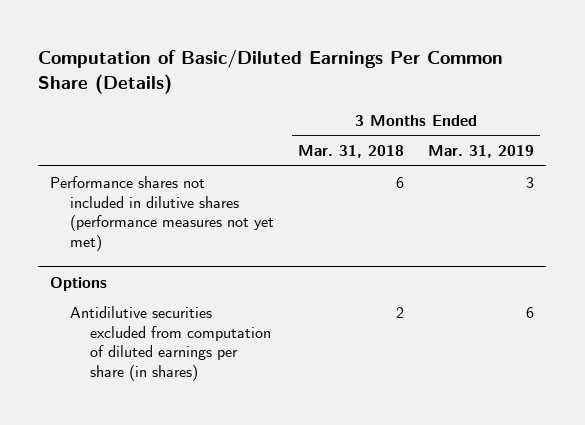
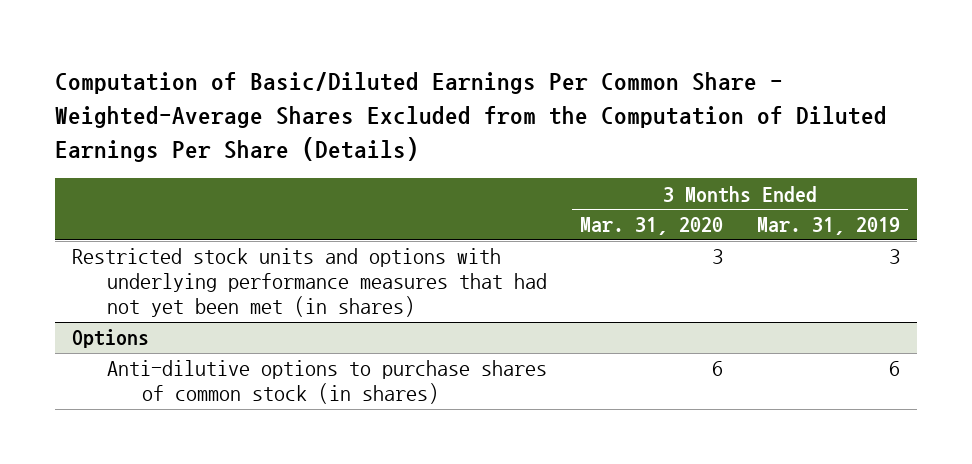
[38,48,504,94] Computation of Basic/Diluted Earnings Per Common Share (Details) -> [55,72,888,162] Computation of Basic/Diluted Earnings Per Common Share - Weighted-Average Shares Excluded from the Computation of Diluted Earnings Per Share (Details)
[298,145,405,159] Mar. 31, 2018 -> none
none -> [580,217,724,236] Mar. 31, 2020
[50,175,275,252] Performance shares not included in dilutive shares (performance measures not yet met) -> [72,248,547,318] Restricted stock units and options with underlying performance measures that had not yet been met (in shares)
[70,305,272,382] Antidilutive securities excluded from computation of diluted earnings per share (in shares) -> [106,360,547,405] Anti-dilutive options to purchase shares of common stock (in shares)

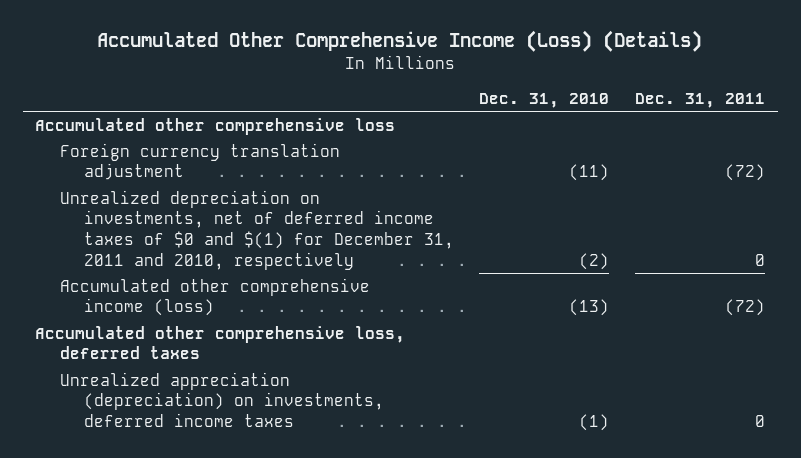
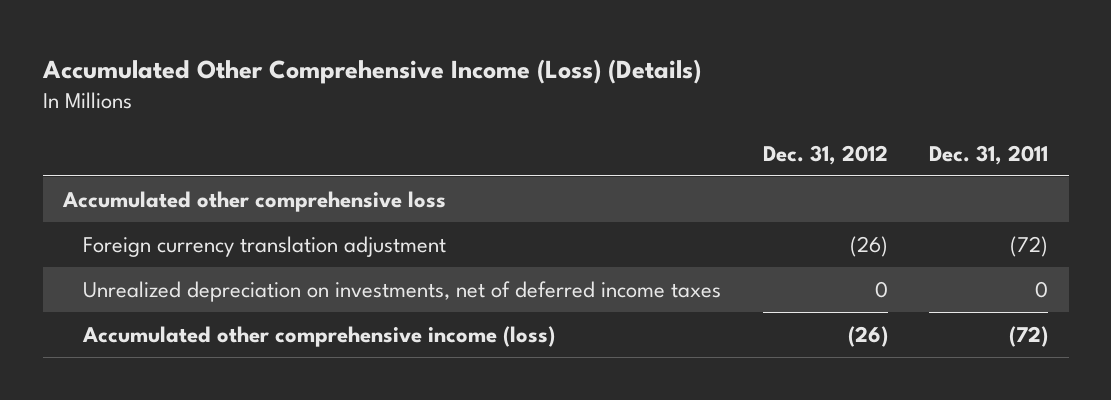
[479,92,610,108] Dec. 31, 2010 -> none
none -> [762,144,888,165] Dec. 31, 2012
[59,189,454,270] Unrealized depreciation on investments, net of deferred income taxes of $0 and $(1) for December 31, 2011 and 2010, respectively -> [83,280,722,302] Unrealized depreciation on investments, net of deferred income taxes
[35,325,406,360] Accumulated other comprehensive loss, deferred taxes -> none
[59,371,384,427] Unrealized appreciation (depreciation) on investments, deferred income taxes -> none

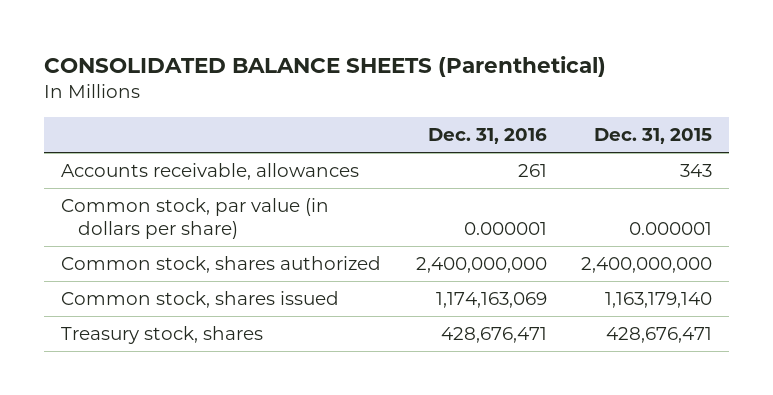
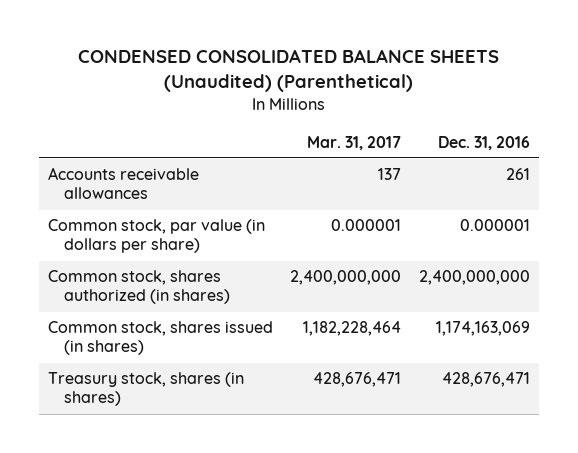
[44,56,607,78] CONSOLIDATED BALANCE SHEETS (Parenthetical) -> [77,49,499,93] CONDENSED CONSOLIDATED BALANCE SHEETS (Unaudited) (Parenthetical)
[593,128,712,145] Dec. 31, 2015 -> none
none -> [307,135,402,150] Mar. 31, 2017
[61,163,360,181] Accounts receivable, allowances -> [47,167,199,200] Accounts receivable allowances
[61,256,382,274] Common stock, shares authorized -> [47,270,230,305] Common stock, shares authorized (in shares)
[61,291,340,309] Common stock, shares issued -> [47,321,273,356] Common stock, shares issued (in shares)
[61,326,264,345] Treasury stock, shares -> [47,372,244,407] Treasury stock, shares (in shares)

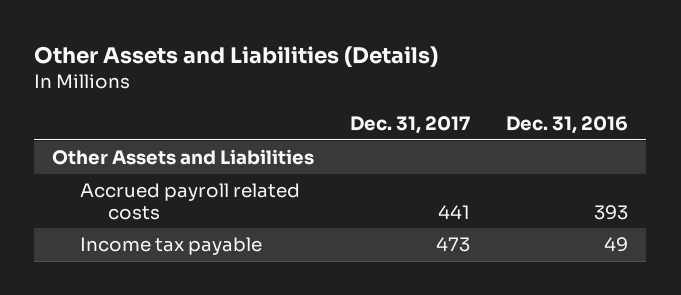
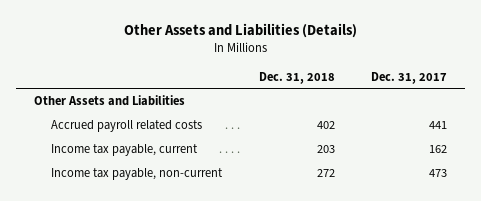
[506,116,629,135] Dec. 31, 2016 -> none
none -> [258,71,335,84] Dec. 31, 2018
none -> [51,144,199,157] Income tax payable, current
[80,237,263,256] Income tax payable -> [51,168,224,181] Income tax payable, non-current

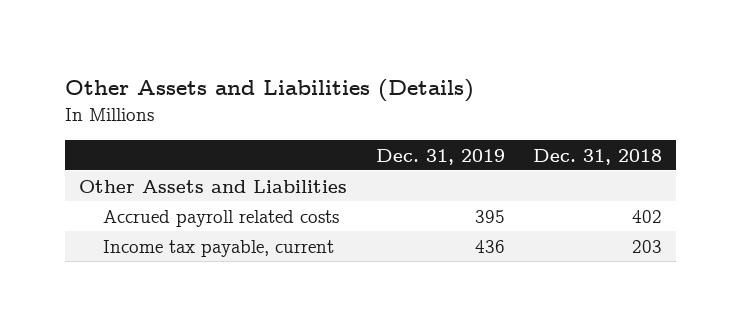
[371,71,448,84] Dec. 31, 2017 -> none
none -> [375,148,505,165] Dec. 31, 2019
[51,168,224,181] Income tax payable, non-current -> none

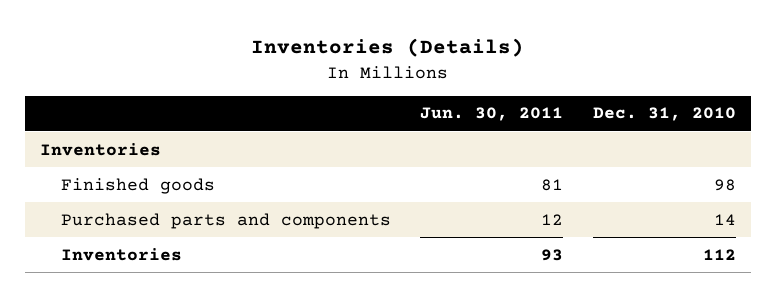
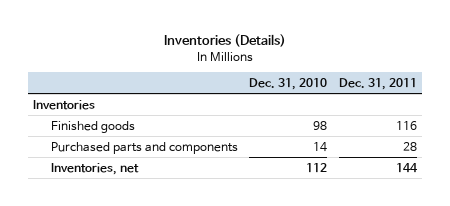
[420,107,564,122] Jun. 30, 2011 -> none
none -> [338,77,417,90] Dec. 31, 2011
[60,247,182,261] Inventories -> [50,162,139,175] Inventories, net

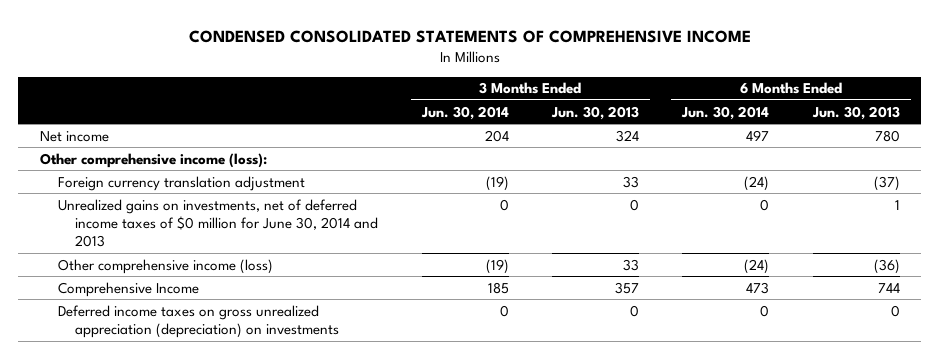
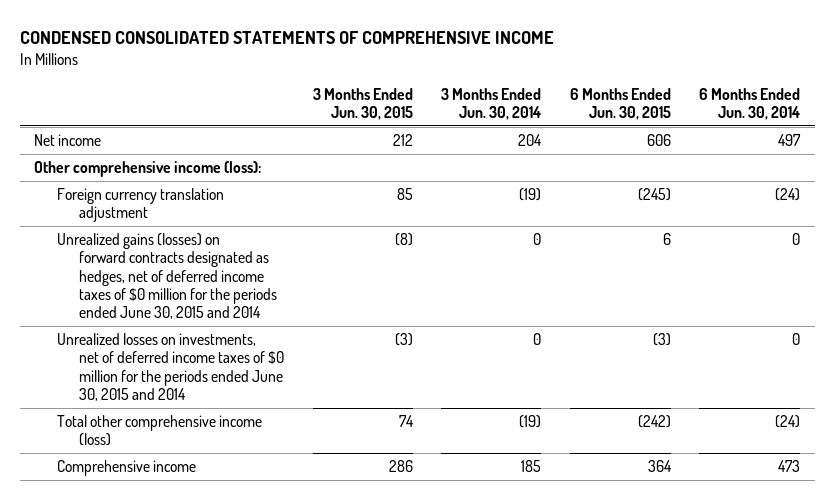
[550,105,639,120] Jun. 30, 2013 -> none
[811,105,900,120] Jun. 30, 2013 -> none
none -> [312,87,413,120] 3 Months Ended Jun. 30, 2015
none -> [569,87,671,120] 6 Months Ended Jun. 30, 2015
[57,304,340,338] Deferred income taxes on gross unrealized appreciation (depreciation) on investments -> none
none -> [56,233,278,320] Unrealized gains (losses) on forward contracts designated as hedges, net of deferred income taxes of $0 million for the periods ended June 30, 2015 and 2014
[57,198,379,248] Unrealized gains on investments, net of deferred income taxes of $0 million for June 30, 2014 and 2013 -> [56,333,285,401] Unrealized losses on investments, net of deferred income taxes of $0 million for the periods ended June 30, 2015 and 2014
[57,258,273,274] Other comprehensive income (loss) -> [56,415,262,447] Total other comprehensive income (loss)
[57,281,199,297] Comprehensive Income -> [56,460,196,477] Comprehensive income

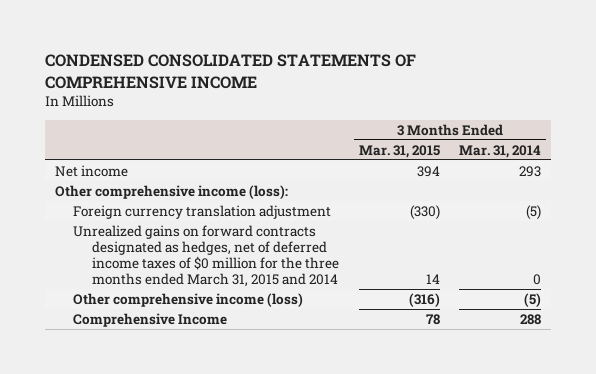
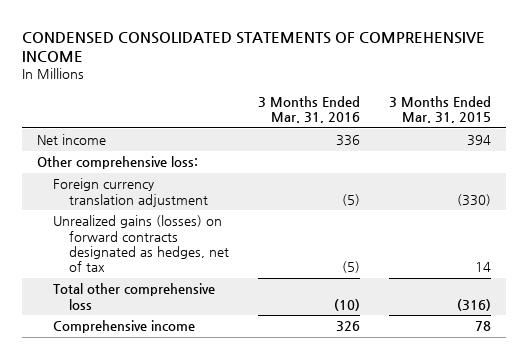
[459,144,542,158] Mar. 31, 2014 -> none
none -> [258,95,361,124] 3 Months Ended Mar. 31, 2016
[54,184,288,199] Other comprehensive income (loss): -> [36,156,198,170] Other comprehensive loss:
[73,224,339,287] Unrealized gains on forward contracts designated as hedges, net of deferred income taxes of $0 million for the three months ended March 31, 2015 and 2014 -> [52,215,230,273] Unrealized gains (losses) on forward contracts designated as hedges, net of tax
[73,292,304,307] Other comprehensive income (loss) -> [52,283,215,310] Total other comprehensive loss
[73,312,228,327] Comprehensive Income -> [52,320,195,334] Comprehensive income

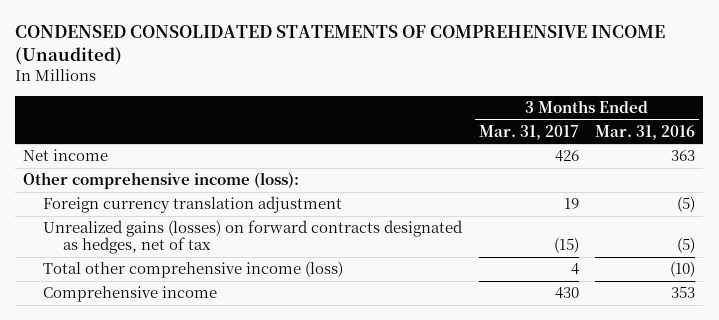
[22,31,486,63] CONDENSED CONSOLIDATED STATEMENTS OF COMPREHENSIVE INCOME -> [15,25,666,66] CONDENSED CONSOLIDATED STATEMENTS OF COMPREHENSIVE INCOME (Unaudited)
[389,95,492,124] 3 Months Ended Mar. 31, 2015 -> none
none -> [478,124,579,140] Mar. 31, 2017
[336,135,361,147] 336 -> [671,150,696,162] 363
[36,156,198,170] Other comprehensive loss: -> [23,172,300,190] Other comprehensive income (loss):
[52,283,215,310] Total other comprehensive loss -> [43,261,344,279] Total other comprehensive income (loss)
[336,321,361,332] 326 -> [671,286,696,299] 353

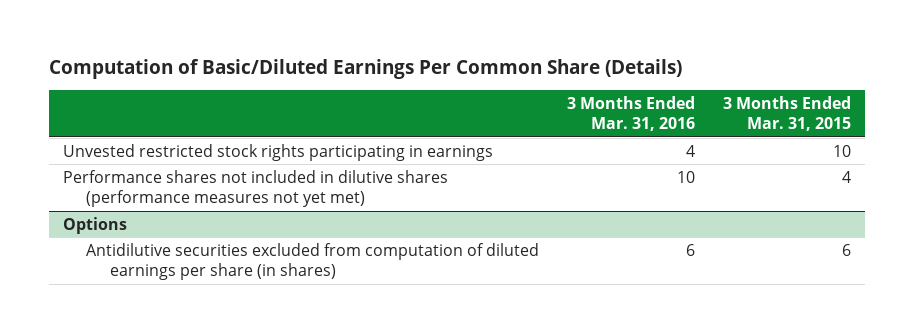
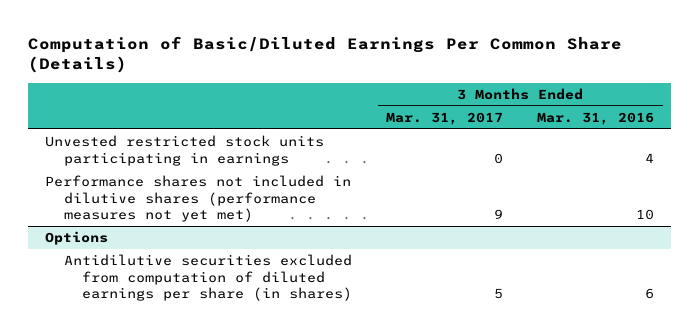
[722,95,851,132] 3 Months Ended Mar. 31, 2015 -> none
none -> [386,111,504,125] Mar. 31, 2017
[63,143,494,161] Unvested restricted stock rights participating in earnings -> [45,135,325,166] Unvested restricted stock units participating in earnings

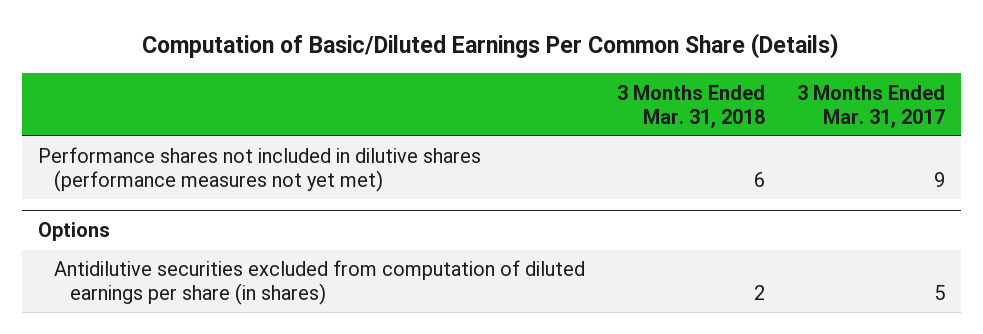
[537,111,655,125] Mar. 31, 2016 -> none
none -> [616,84,765,128] 3 Months Ended Mar. 31, 2018
[45,135,325,166] Unvested restricted stock units participating in earnings -> none

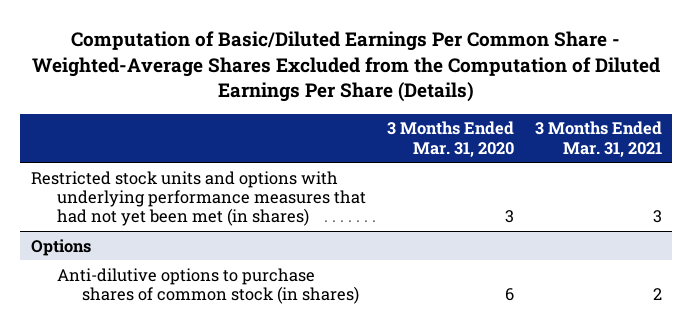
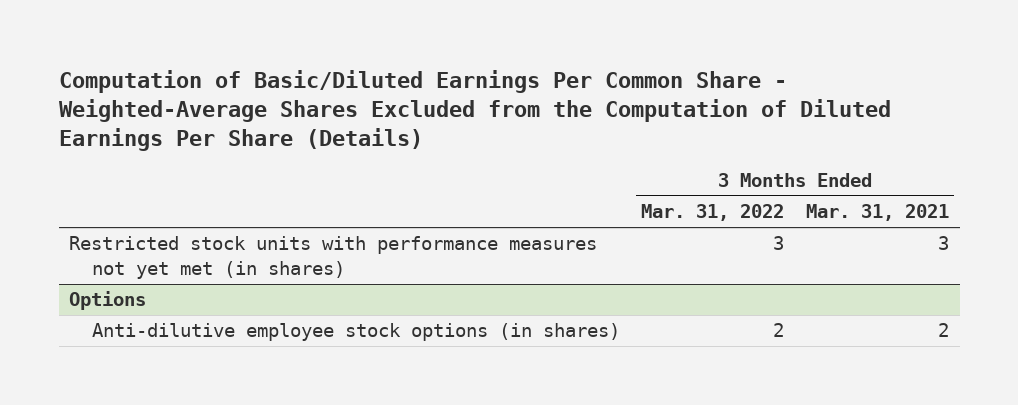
[386,121,514,157] 3 Months Ended Mar. 31, 2020 -> none
none -> [641,204,785,222] Mar. 31, 2022
[30,170,366,226] Restricted stock units and options with underlying performance measures that had not yet been met (in shares) -> [69,236,598,279] Restricted stock units with performance measures not yet met (in shares)
[56,267,360,304] Anti-dilutive options to purchase shares of common stock (in shares) -> [91,323,620,342] Anti-dilutive employee stock options (in shares)

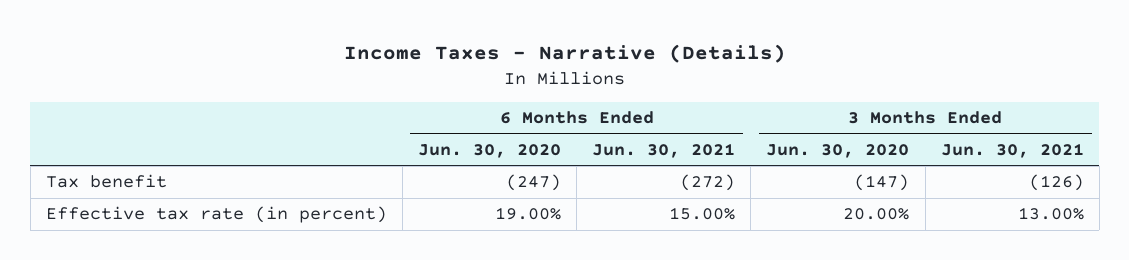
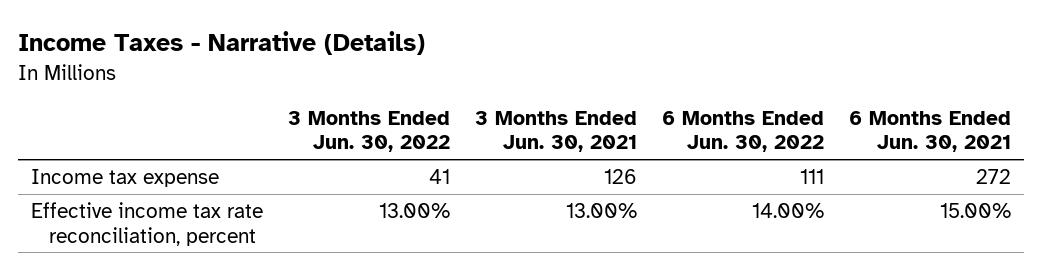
[417,143,561,158] Jun. 30, 2020 -> none
[766,143,910,158] Jun. 30, 2020 -> none
none -> [288,111,451,153] 3 Months Ended Jun. 30, 2022
none -> [662,111,825,153] 6 Months Ended Jun. 30, 2022
[45,174,167,189] Tax benefit -> [30,169,219,188] Income tax expense
[680,174,736,192] (272) -> [976,169,1012,185] 272
[1028,174,1084,192] (126) -> [604,169,638,185] 126
[45,206,387,224] Effective tax rate (in percent) -> [30,202,263,246] Effective income tax rate reconciliation, percent

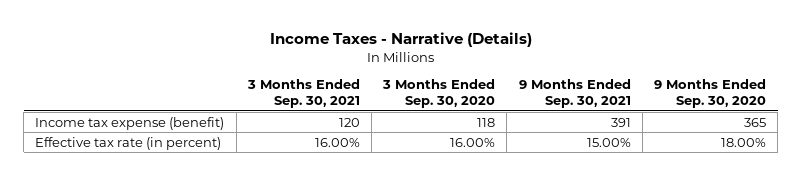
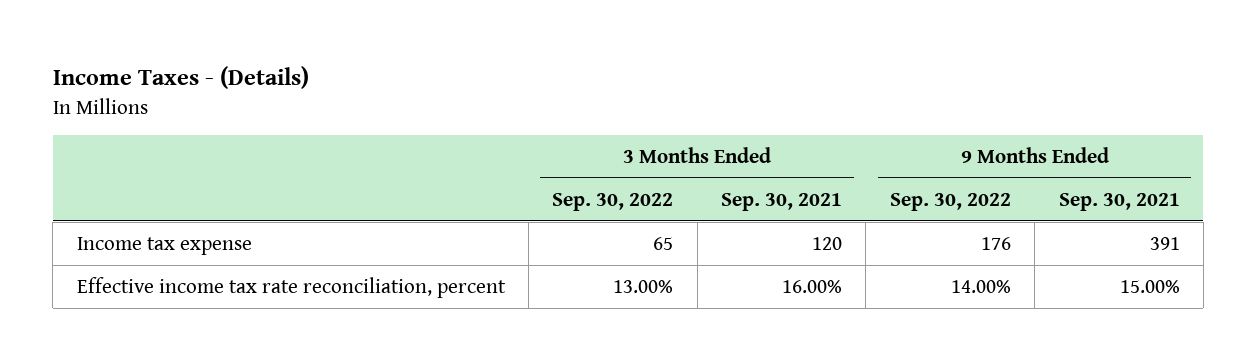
[269,31,532,47] Income Taxes - Narrative (Details) -> [52,66,309,90] Income Taxes - (Details)
[382,79,496,109] 3 Months Ended Sep. 30, 2020 -> none
[653,79,766,109] 9 Months Ended Sep. 30, 2020 -> none
none -> [552,192,674,211] Sep. 30, 2022
none -> [889,192,1011,211] Sep. 30, 2022
[35,116,225,130] Income tax expense (benefit) -> [76,236,252,255] Income tax expense
[35,136,222,150] Effective tax rate (in percent) -> [76,276,506,298] Effective income tax rate reconciliation, percent

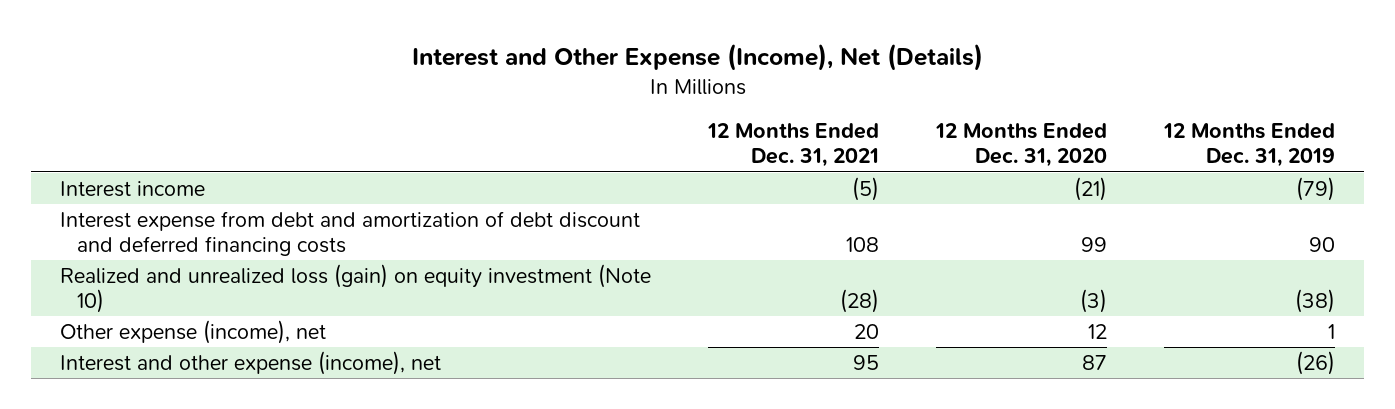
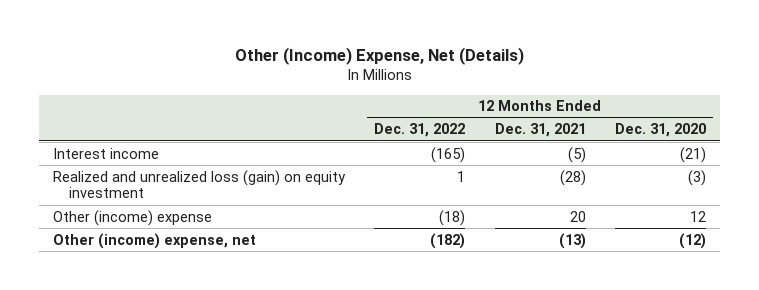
[411,42,983,71] Interest and Other Expense (Income), Net (Details) -> [234,47,524,66] Other (Income) Expense, Net (Details)
[1163,123,1336,168] 12 Months Ended Dec. 31, 2019 -> none
none -> [374,123,466,138] Dec. 31, 2022
[59,210,640,257] Interest expense from debt and amortization of debt discount and deferred financing costs -> none
[59,263,651,314] Realized and unrealized loss (gain) on equity investment (Note 10) -> [53,169,347,199] Realized and unrealized loss (gain) on equity investment
[59,319,326,344] Other expense (income), net -> [53,209,213,226] Other (income) expense
[59,350,441,375] Interest and other expense (income), net -> [53,232,257,249] Other (income) expense, net
[853,354,880,370] 95 -> [558,232,586,249] (13)
[1082,354,1108,370] 87 -> [678,232,706,249] (12)

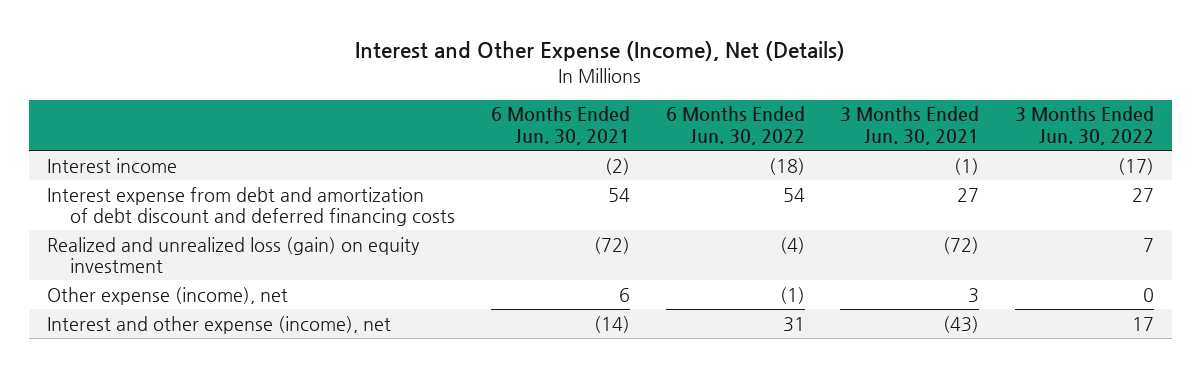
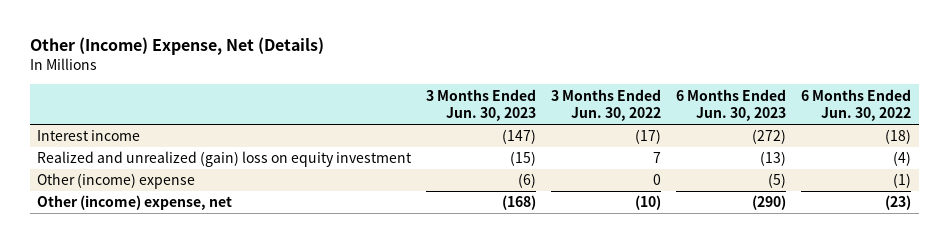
[355,41,846,62] Interest and Other Expense (Income), Net (Details) -> [29,37,324,56] Other (Income) Expense, Net (Details)
[490,106,630,145] 6 Months Ended Jun. 30, 2021 -> none
[840,106,980,145] 3 Months Ended Jun. 30, 2021 -> none
none -> [426,88,537,121] 3 Months Ended Jun. 30, 2023
none -> [676,88,787,121] 6 Months Ended Jun. 30, 2023
[46,186,456,227] Interest expense from debt and amortization of debt discount and deferred financing costs -> none
[46,236,420,274] Realized and unrealized loss (gain) on equity investment -> [37,151,413,168] Realized and unrealized (gain) loss on equity investment
[46,286,288,305] Other expense (income), net -> [37,173,196,190] Other (income) expense
[46,315,391,334] Interest and other expense (income), net -> [37,195,233,211] Other (income) expense, net
[782,316,805,332] 31 -> [885,195,912,211] (23)
[1131,316,1154,331] 17 -> [635,195,662,211] (10)

